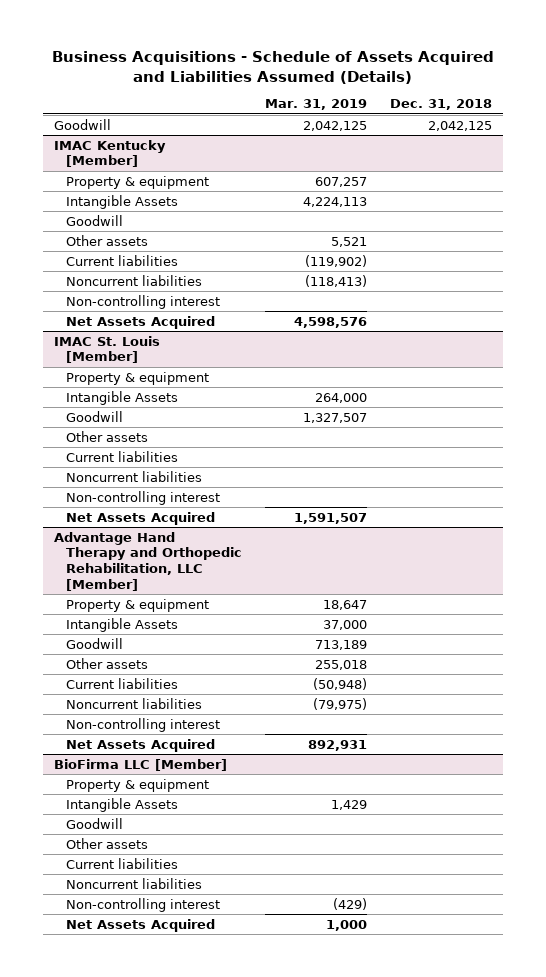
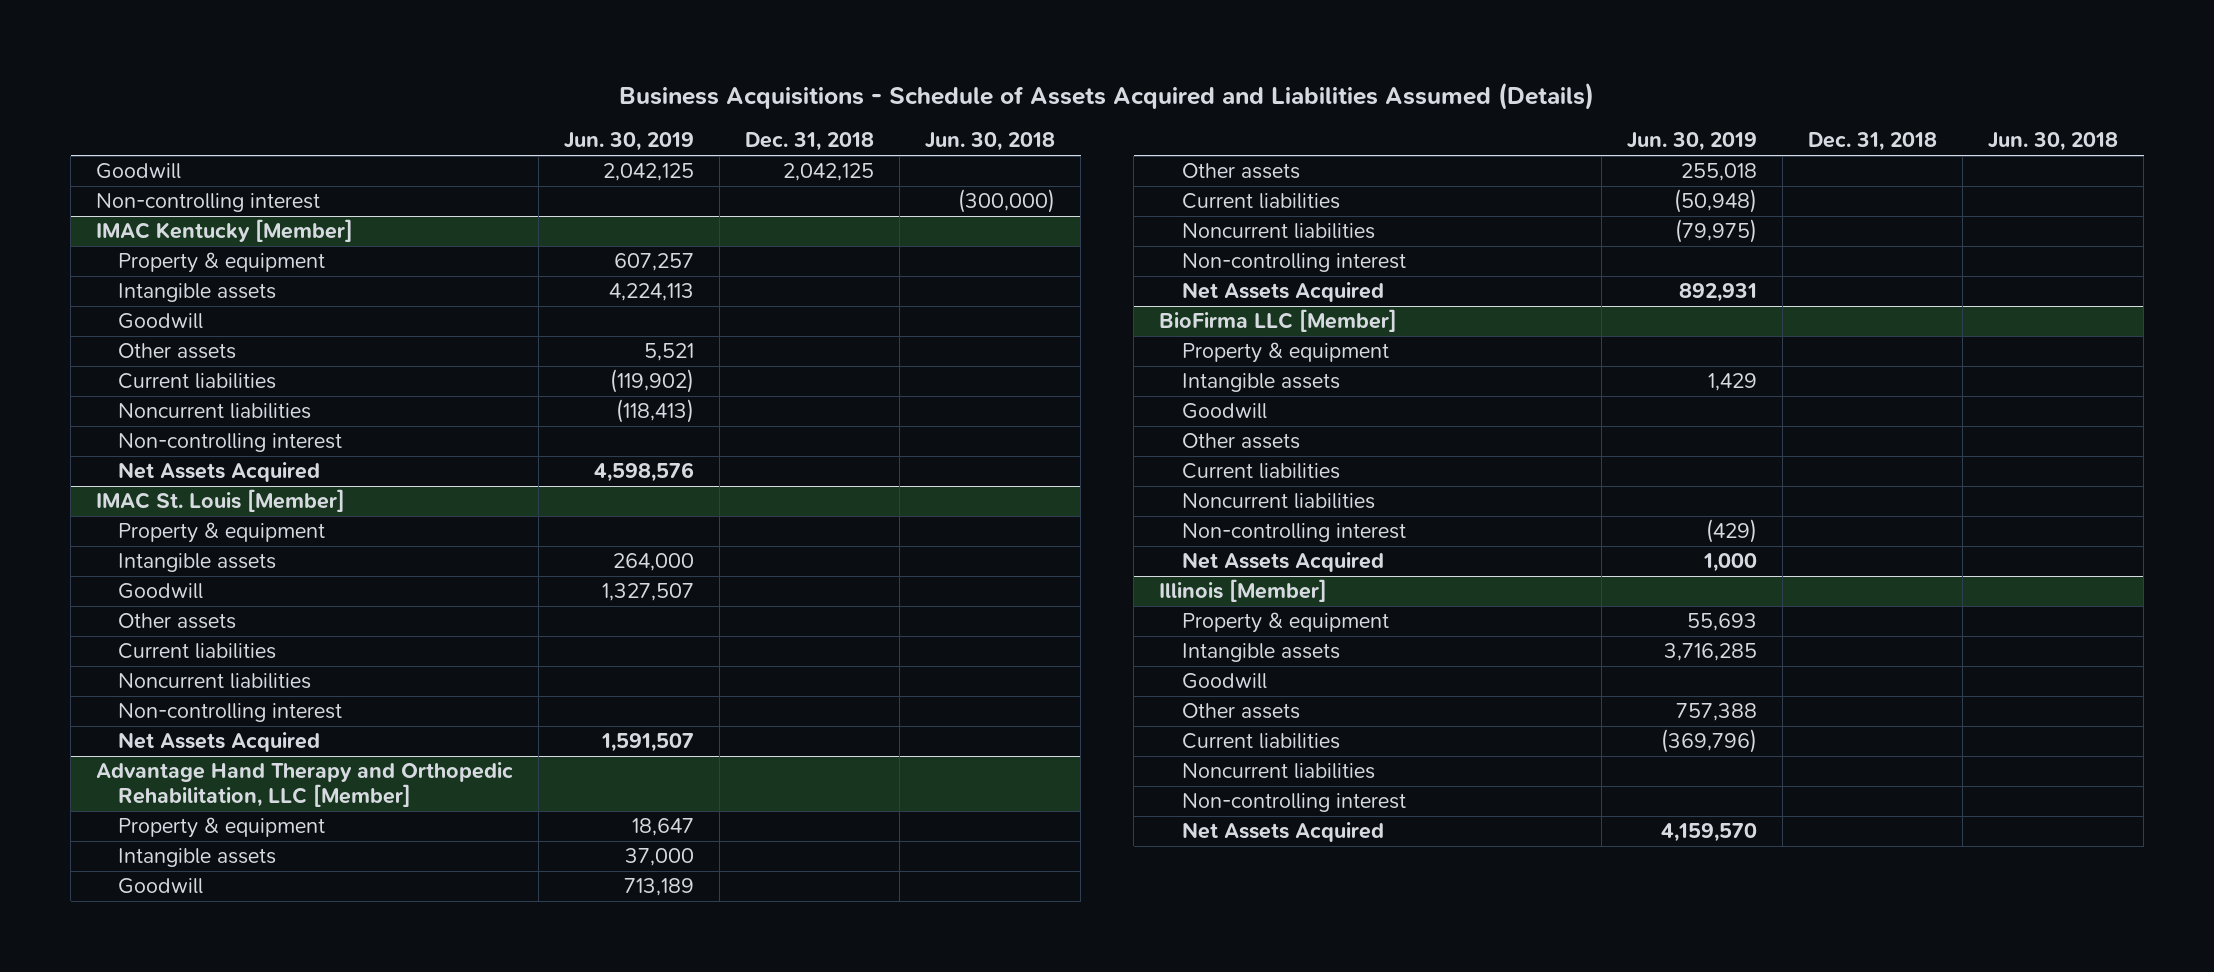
[264,99,367,111] Mar. 31, 2019 -> none
none -> [564,132,695,152] Jun. 30, 2019
none -> [925,132,1056,152] Jun. 30, 2018
none -> [96,193,321,213] Non-controlling interest
[66,194,179,209] Intangible Assets -> [118,283,277,303] Intangible assets
[66,390,179,405] Intangible Assets -> [118,553,277,573] Intangible assets
[66,617,179,632] Intangible Assets -> [118,848,277,868] Intangible assets
[66,797,179,812] Intangible Assets -> [1181,373,1340,393] Intangible assets
none -> [1159,579,1328,603] Illinois [Member]
none -> [1181,612,1389,634] Property & equipment
none -> [1181,643,1340,663] Intangible assets
none -> [1181,673,1267,690] Goodwill
none -> [1181,703,1300,720] Other assets
none -> [1181,733,1340,750] Current liabilities
none -> [1181,763,1375,780] Noncurrent liabilities
none -> [1181,793,1406,813] Non-controlling interest
none -> [1181,822,1384,843] Net Assets Acquired

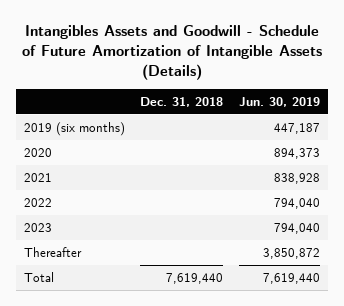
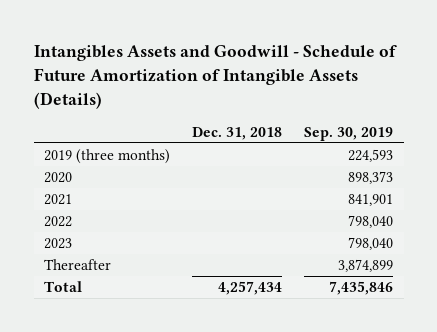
[238,97,320,108] Jun. 30, 2019 -> none
none -> [303,126,393,141] Sep. 30, 2019
[23,121,125,136] 2019 (six months) -> [44,149,171,165] 2019 (three months)
[166,272,224,284] 7,619,440 -> [218,281,283,296] 4,257,434

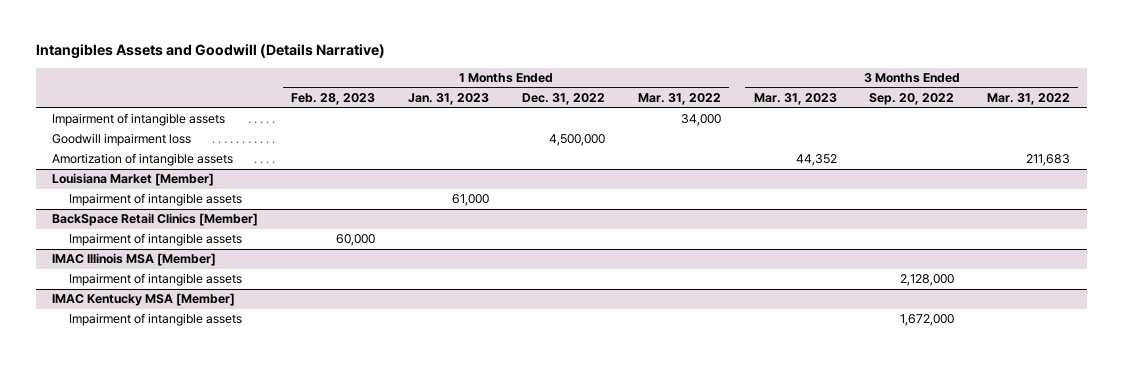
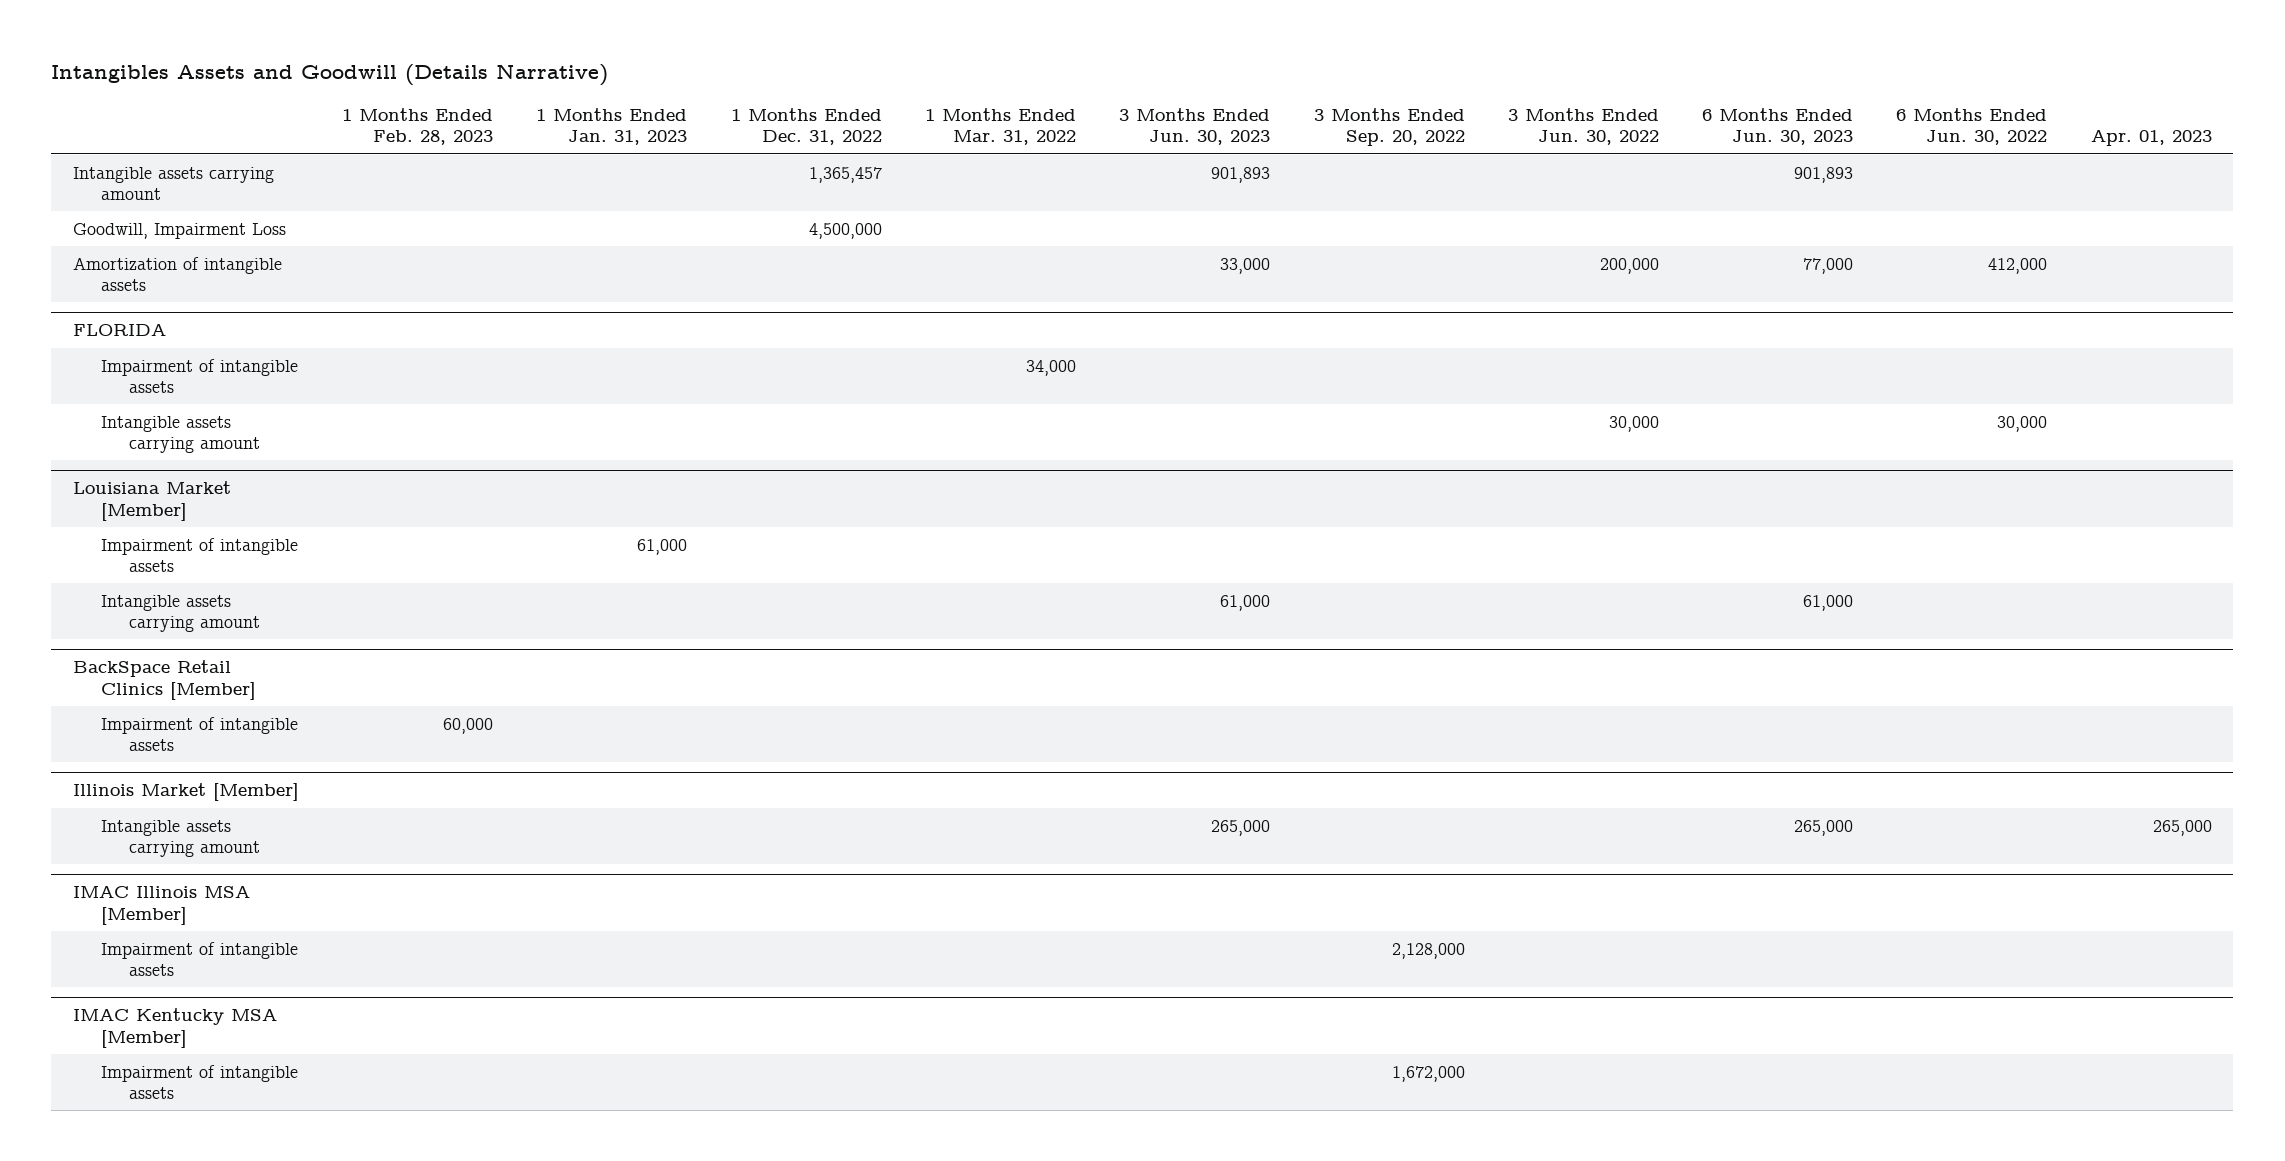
[753,93,837,106] Mar. 31, 2023 -> none
[987,93,1071,106] Mar. 31, 2022 -> none
none -> [1119,107,1271,146] 3 Months Ended Jun. 30, 2023
none -> [1507,107,1659,146] 3 Months Ended Jun. 30, 2022
none -> [1702,107,1854,146] 6 Months Ended Jun. 30, 2023
none -> [1896,107,2048,146] 6 Months Ended Jun. 30, 2022
none -> [2090,130,2212,147] Apr. 01, 2023
[52,113,226,127] Impairment of intangible assets -> none
none -> [72,166,274,201] Intangible assets carrying amount
[52,133,192,147] Goodwill impairment loss -> [72,222,286,239] Goodwill, Impairment Loss
none -> [72,324,166,337] FLORIDA
none -> [100,358,298,394] Impairment of intangible assets
none -> [100,415,260,454] Intangible assets carrying amount
none -> [100,594,260,633] Intangible assets carrying amount
none -> [72,783,299,802] Illinois Market [Member]
none -> [100,819,260,858] Intangible assets carrying amount

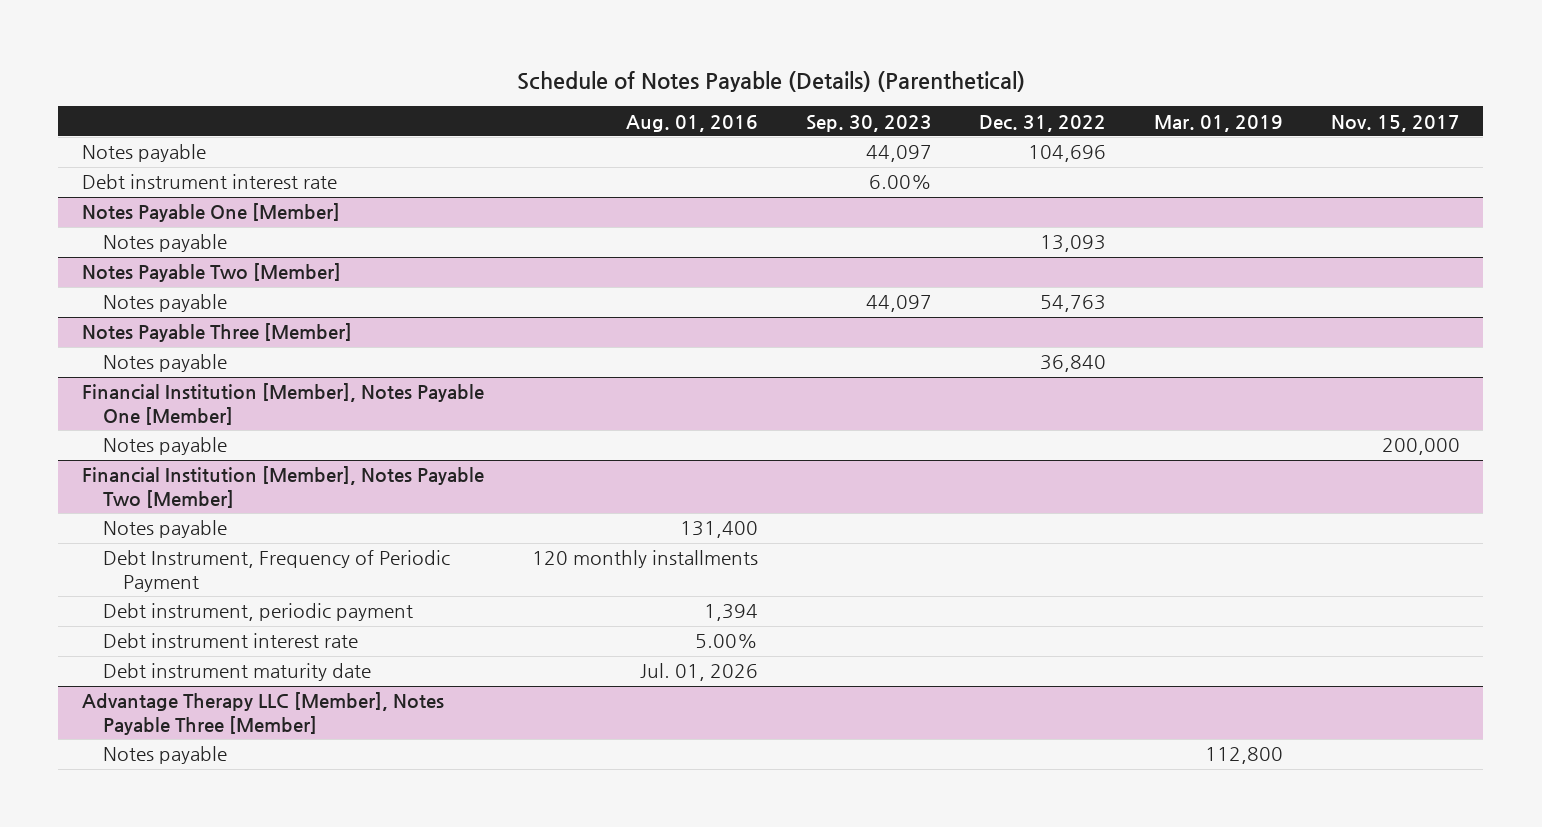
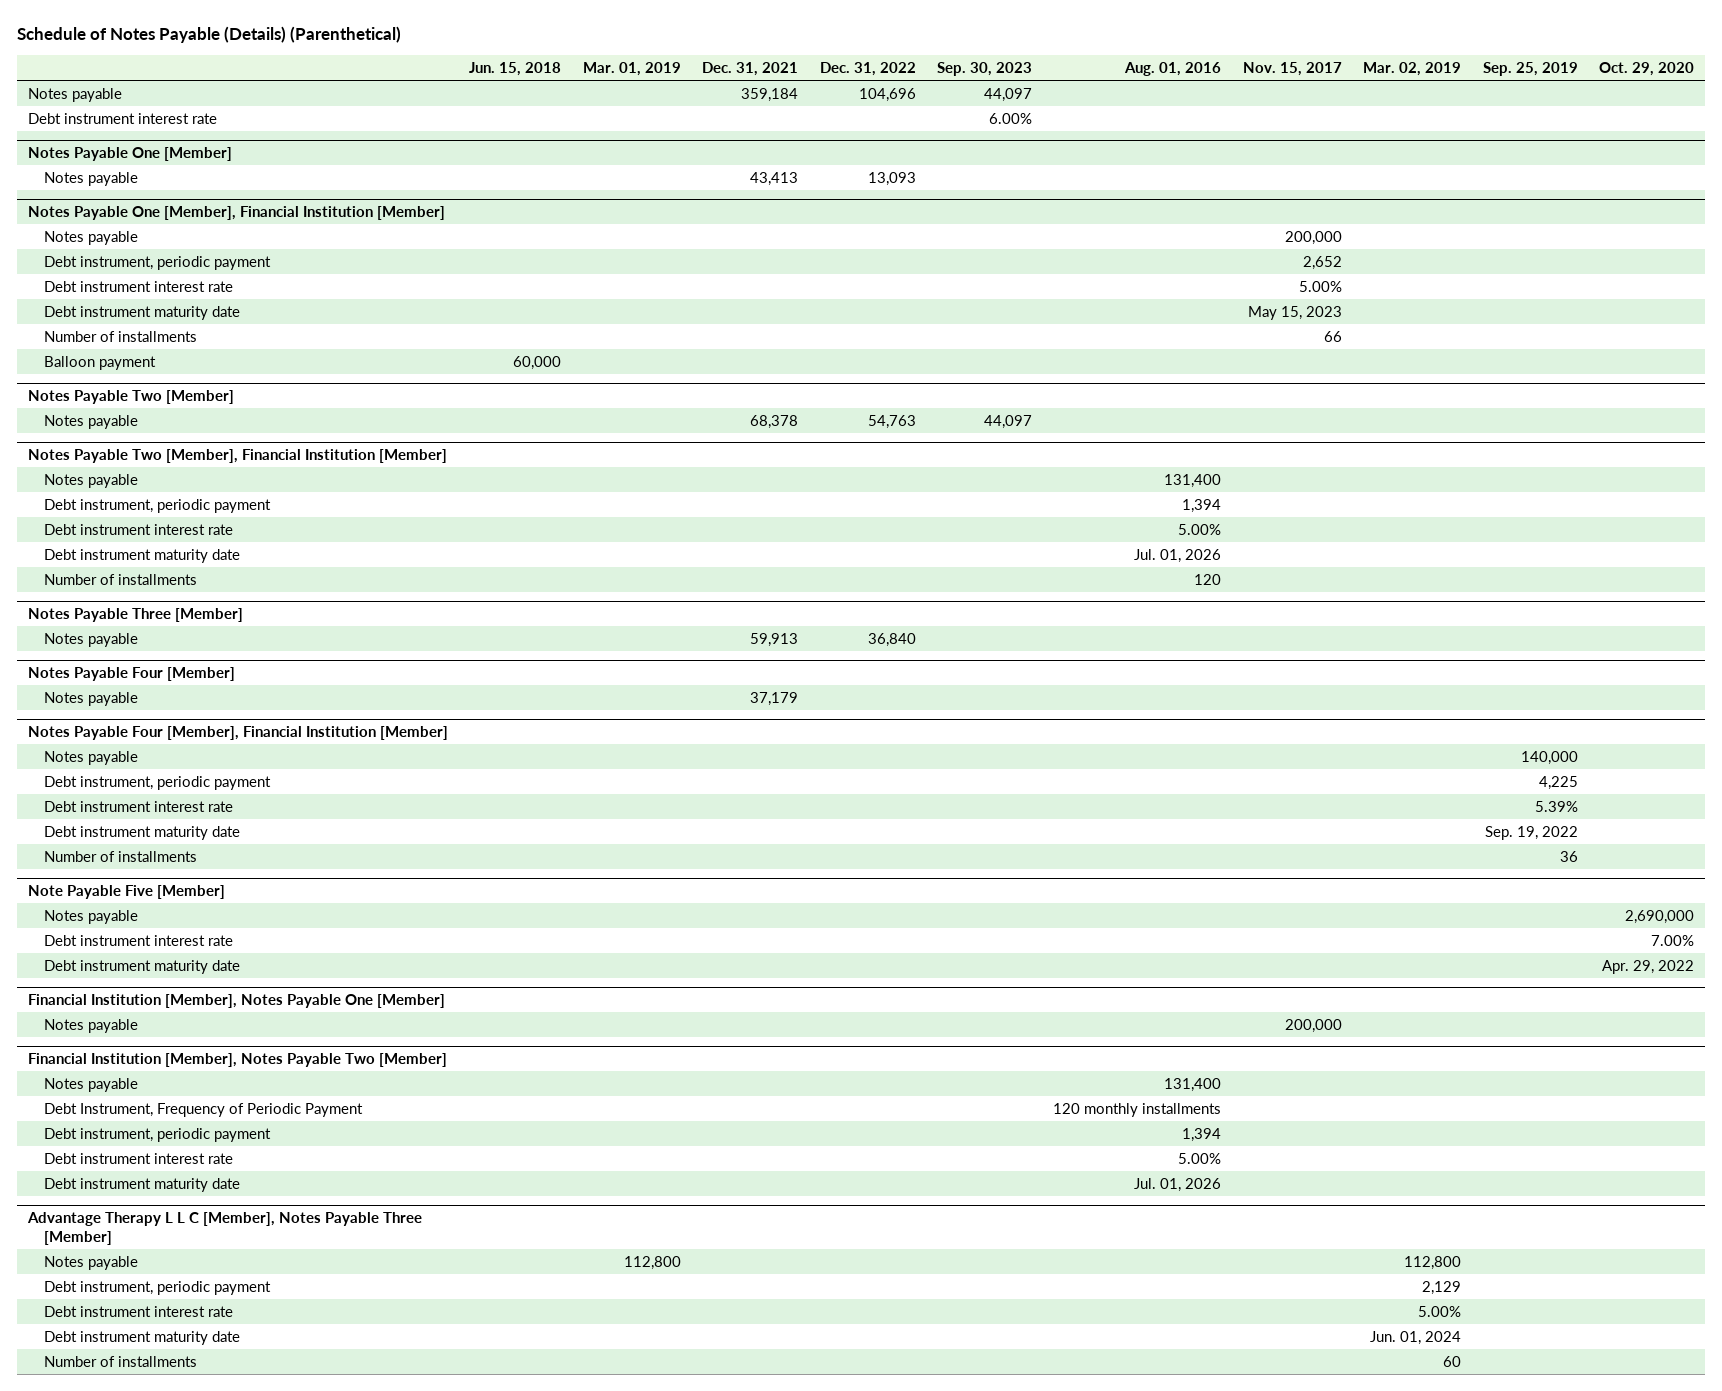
none -> [469,62,562,77] Jun. 15, 2018
none -> [702,62,799,77] Dec. 31, 2021
none -> [1363,62,1462,77] Mar. 02, 2019
none -> [1482,62,1578,77] Sep. 25, 2019
none -> [1598,62,1694,77] Oct. 29, 2020
none -> [28,206,446,221] Notes Payable One [Member], Financial Institution [Member]
none -> [44,230,139,245] Notes payable
none -> [44,255,272,270] Debt instrument, periodic payment
none -> [44,280,234,292] Debt instrument interest rate
none -> [44,305,241,320] Debt instrument maturity date
none -> [44,330,198,342] Number of installments
none -> [44,355,157,370] Balloon payment
none -> [28,449,448,464] Notes Payable Two [Member], Financial Institution [Member]
none -> [44,473,139,488] Notes payable
none -> [44,498,272,513] Debt instrument, periodic payment
none -> [44,523,234,535] Debt instrument interest rate
none -> [44,548,241,563] Debt instrument maturity date
none -> [44,573,198,585] Number of installments
none -> [28,667,236,682] Notes Payable Four [Member]
none -> [44,691,139,706] Notes payable
none -> [28,726,449,741] Notes Payable Four [Member], Financial Institution [Member]
none -> [44,750,139,765] Notes payable
none -> [44,775,272,790] Debt instrument, periodic payment
none -> [44,800,234,812] Debt instrument interest rate
none -> [44,825,241,840] Debt instrument maturity date
none -> [44,850,198,862] Number of installments
none -> [28,885,226,900] Note Payable Five [Member]
none -> [44,909,139,924] Notes payable
none -> [44,934,234,946] Debt instrument interest rate
none -> [44,959,241,974] Debt instrument maturity date
[82,692,445,736] Advantage Therapy LLC [Member], Notes Payable Three [Member] -> [27,1212,423,1246] Advantage Therapy L L C [Member], Notes Payable Three [Member]
none -> [44,1280,272,1295] Debt instrument, periodic payment
none -> [44,1305,234,1317] Debt instrument interest rate
none -> [44,1330,241,1345] Debt instrument maturity date
none -> [44,1355,198,1367] Number of installments

